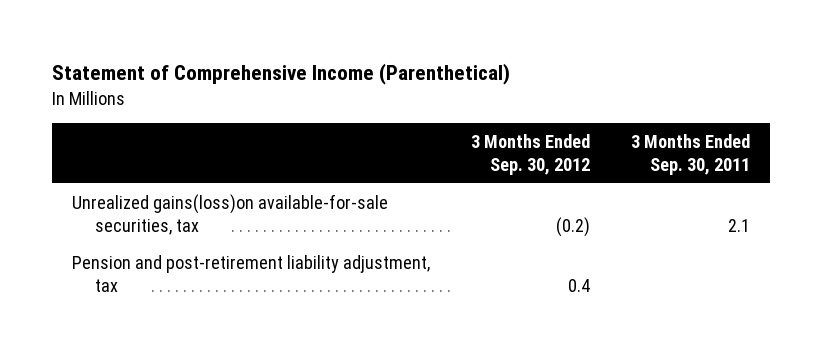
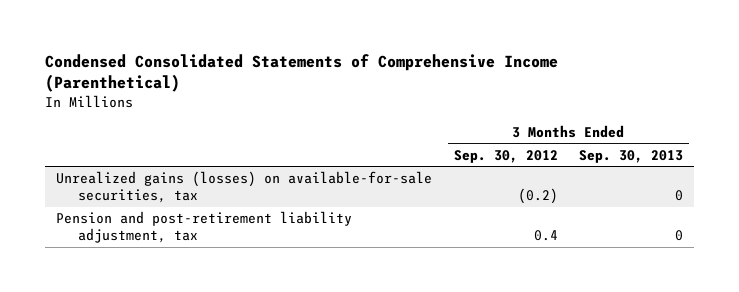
[52,63,511,86] Statement of Comprehensive Income (Parenthetical) -> [44,53,558,93] Condensed Consolidated Statements of Comprehensive Income (Parenthetical)
[630,133,750,176] 3 Months Ended Sep. 30, 2011 -> none
none -> [579,149,684,163] Sep. 30, 2013
[72,193,389,235] Unrealized gains(loss)on available-for-sale securities, tax -> [55,171,432,204] Unrealized gains (losses) on available-for-sale securities, tax

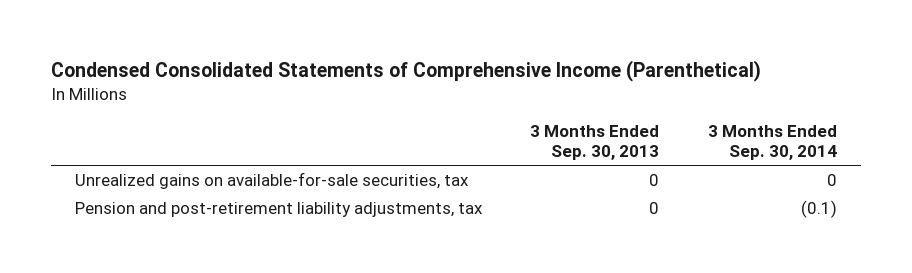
[453,149,558,163] Sep. 30, 2012 -> none
none -> [707,124,837,161] 3 Months Ended Sep. 30, 2014
[55,171,432,204] Unrealized gains (losses) on available-for-sale securities, tax -> [74,171,469,189] Unrealized gains on available-for-sale securities, tax
[55,211,352,244] Pension and post-retirement liability adjustment, tax -> [74,201,483,217] Pension and post-retirement liability adjustments, tax

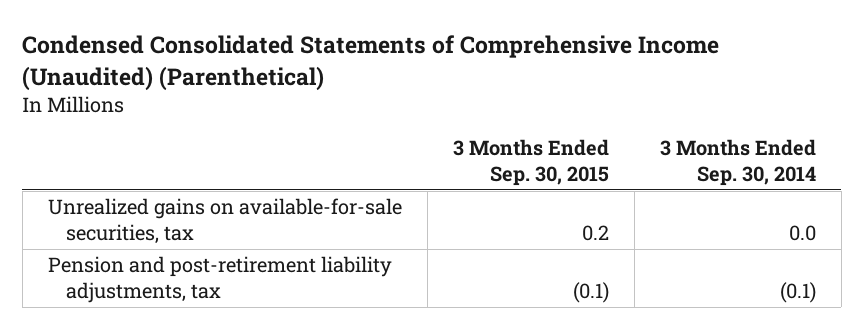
[50,60,761,83] Condensed Consolidated Statements of Comprehensive Income (Parenthetical) -> [22,35,720,91] Condensed Consolidated Statements of Comprehensive Income (Unaudited) (Parenthetical)
[530,124,660,161] 3 Months Ended Sep. 30, 2013 -> none
none -> [452,139,609,186] 3 Months Ended Sep. 30, 2015
[826,173,837,186] 0 -> [788,225,816,242] 0.0

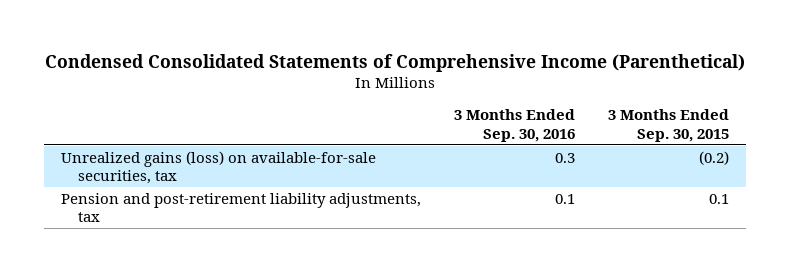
[22,35,720,91] Condensed Consolidated Statements of Comprehensive Income (Unaudited) (Parenthetical) -> [44,53,745,72] Condensed Consolidated Statements of Comprehensive Income (Parenthetical)
[659,139,816,186] 3 Months Ended Sep. 30, 2014 -> none
none -> [453,109,575,142] 3 Months Ended Sep. 30, 2016
[47,198,402,245] Unrealized gains on available-for-sale securities, tax -> [60,150,376,185] Unrealized gains (loss) on available-for-sale securities, tax
[581,225,609,242] 0.2 -> [698,150,729,165] (0.2)
[572,282,609,304] (0.1) -> [708,193,729,204] 0.1

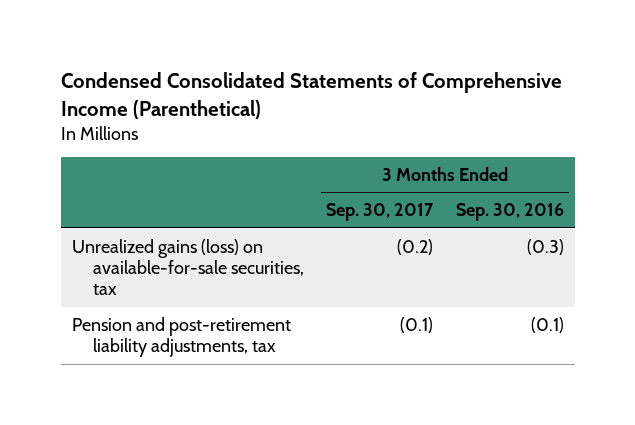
[607,109,729,142] 3 Months Ended Sep. 30, 2015 -> none
none -> [326,203,435,222] Sep. 30, 2017
[554,152,575,163] 0.3 -> [526,238,564,255] (0.3)
[554,193,575,204] 0.1 -> [530,316,564,333] (0.1)

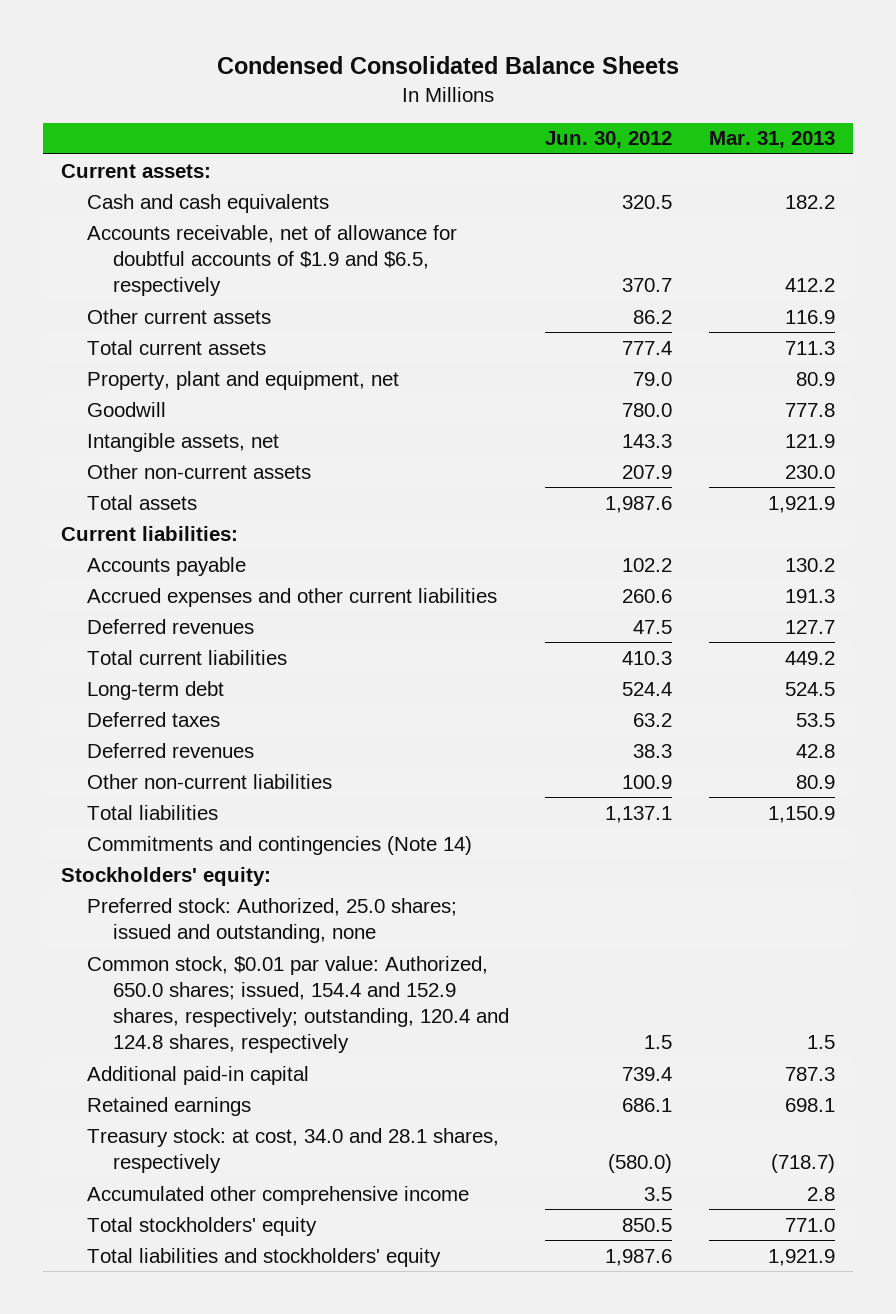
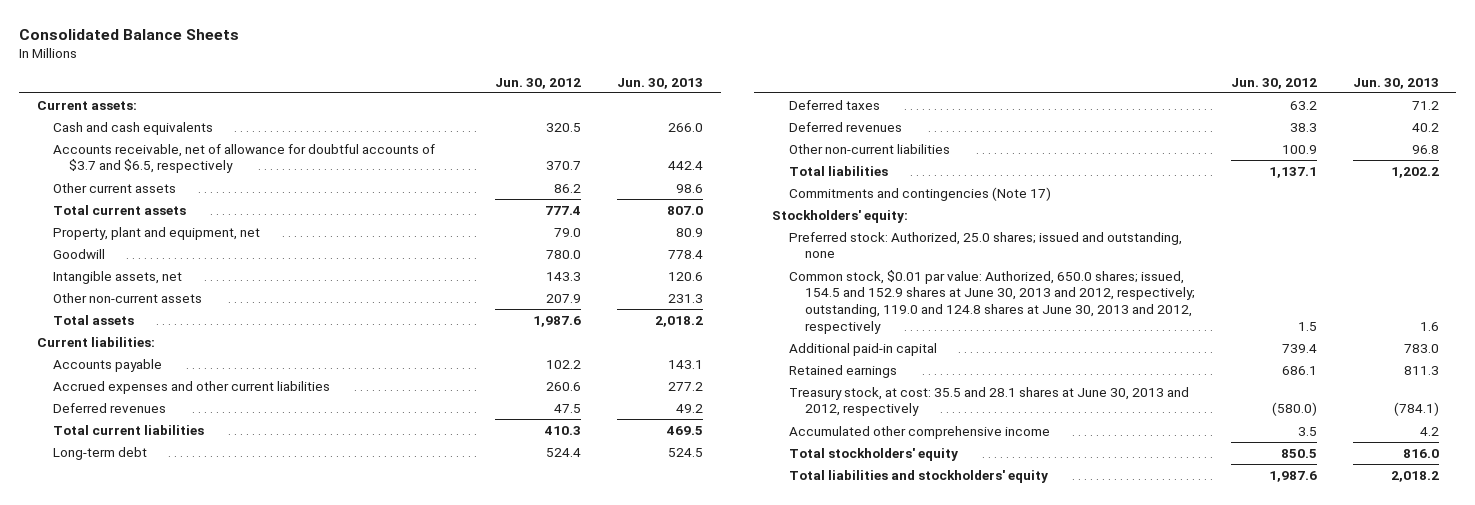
[216,56,679,75] Condensed Consolidated Balance Sheets -> [18,28,239,40] Consolidated Balance Sheets
[708,131,835,149] Mar. 31, 2013 -> none
none -> [617,77,704,89] Jun. 30, 2013
[86,224,457,297] Accounts receivable, net of allowance for doubtful accounts of $1.9 and $6.5, respectively -> [53,143,436,174] Accounts receivable, net of allowance for doubtful accounts of $3.7 and $6.5, respectively
[86,835,472,855] Commitments and contingencies (Note 14) -> [788,186,1051,201] Commitments and contingencies (Note 17)
[86,955,509,1054] Common stock, $0.01 par value: Authorized, 650.0 shares; issued, 154.4 and 152.9 shares, respectively; outstanding, 120.4 and 124.8 shares, respectively -> [788,269,1195,335] Common stock, $0.01 par value: Authorized, 650.0 shares; issued, 154.5 and 152.9 shares at June 30, 2013 and 2012, respectively; outstanding, 119.0 and 124.8 shares at June 30, 2013 and 2012, respectively
[86,1127,499,1174] Treasury stock: at cost, 34.0 and 28.1 shares, respectively -> [788,386,1189,417] Treasury stock, at cost: 35.5 and 28.1 shares at June 30, 2013 and 2012, respectively

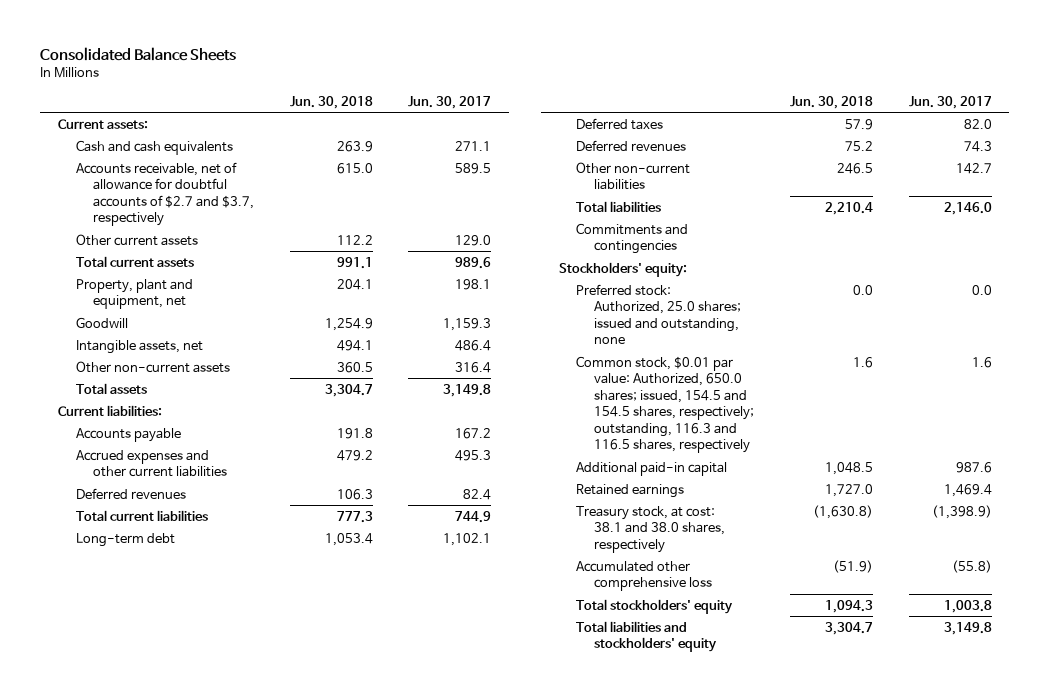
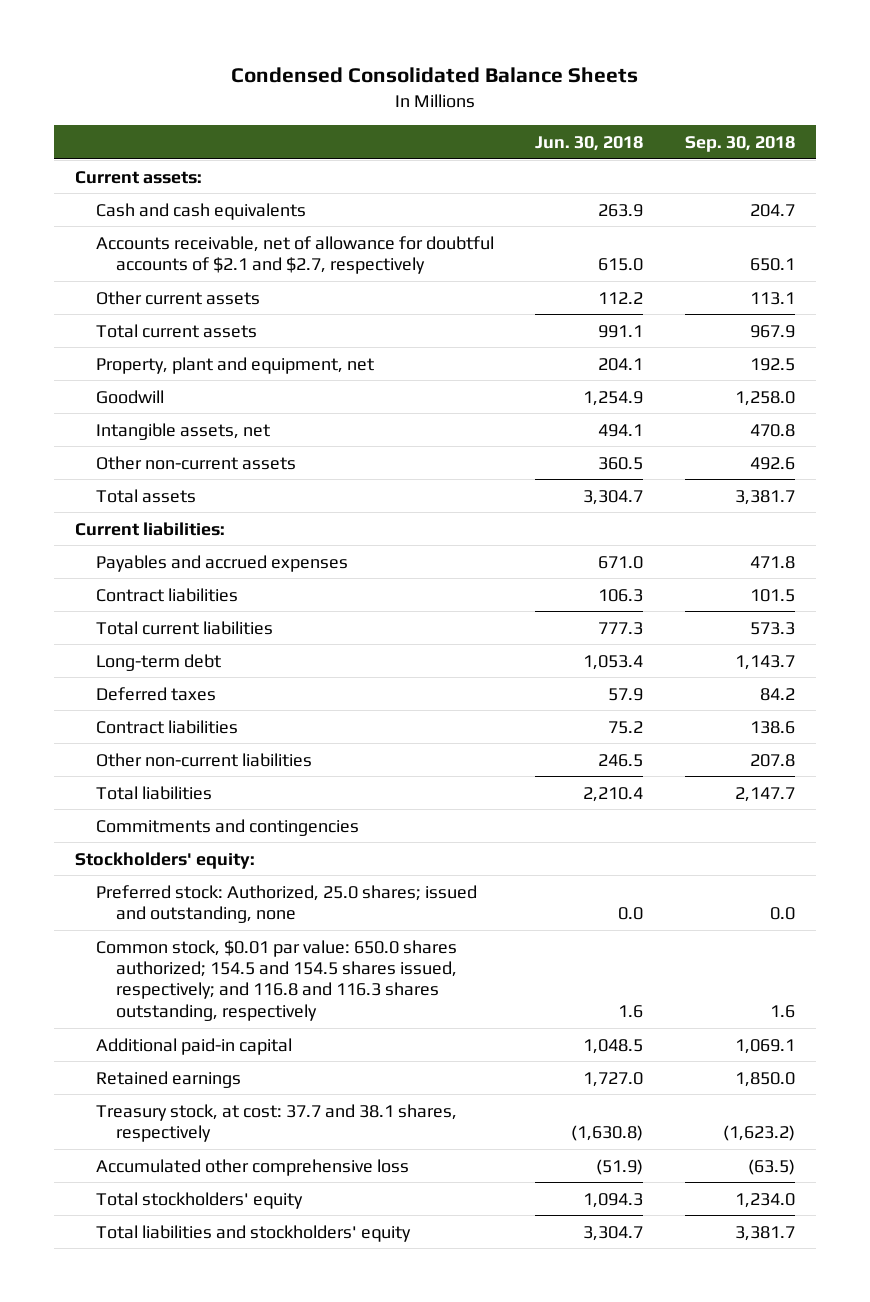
[40,47,237,62] Consolidated Balance Sheets -> [231,67,639,84] Condensed Consolidated Balance Sheets
[408,95,492,109] Jun. 30, 2017 -> none
none -> [685,135,796,152] Sep. 30, 2018
[75,161,255,227] Accounts receivable, net of allowance for doubtful accounts of $2.7 and $3.7, respectively -> [95,235,494,275] Accounts receivable, net of allowance for doubtful accounts of $2.1 and $2.7, respectively
[75,427,181,442] Accounts payable -> none
[75,449,228,478] Accrued expenses and other current liabilities -> none
none -> [95,554,348,572] Payables and accrued expenses
[75,487,186,499] Deferred revenues -> [95,587,238,602] Contract liabilities
[576,139,687,151] Deferred revenues -> [95,719,238,734] Contract liabilities
[576,355,754,454] Common stock, $0.01 par value: Authorized, 650.0 shares; issued, 154.5 and 154.5 shares, respectively; outstanding, 116.3 and 116.5 shares, respectively -> [95,939,458,1021] Common stock, $0.01 par value: 650.0 shares authorized; 154.5 and 154.5 shares issued, respectively; and 116.8 and 116.3 shares outstanding, respectively
[576,505,725,553] Treasury stock, at cost: 38.1 and 38.0 shares, respectively -> [95,1103,457,1143] Treasury stock, at cost: 37.7 and 38.1 shares, respectively

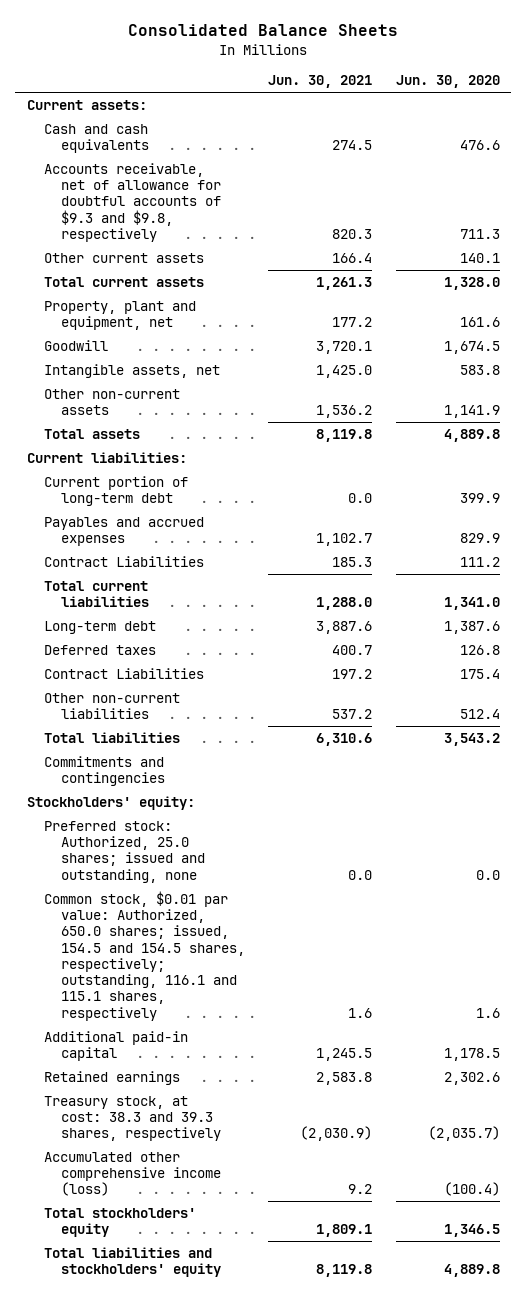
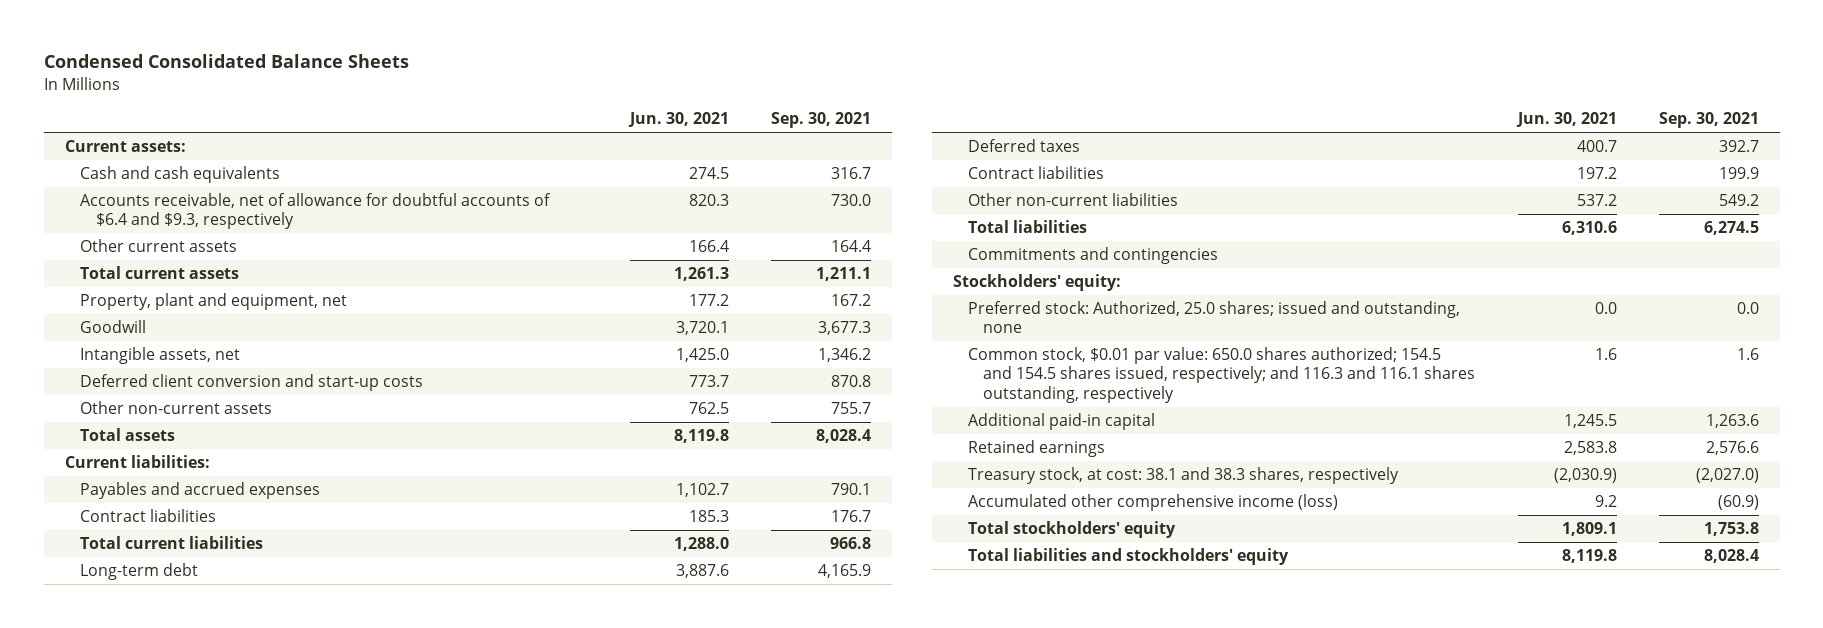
[128,24,399,37] Consolidated Balance Sheets -> [43,54,409,69] Condensed Consolidated Balance Sheets
[395,75,500,89] Jun. 30, 2020 -> none
none -> [770,112,871,129] Sep. 30, 2021
[43,162,221,242] Accounts receivable, net of allowance for doubtful accounts of $9.3 and $9.8, respectively -> [80,192,552,230] Accounts receivable, net of allowance for doubtful accounts of $6.4 and $9.3, respectively
none -> [80,373,424,391] Deferred client conversion and start-up costs
[316,405,373,419] 1,536.2 -> [688,401,729,414] 762.5
[43,475,188,507] Current portion of long-term debt -> none
[43,555,204,567] Contract Liabilities -> [80,508,217,522] Contract liabilities
[43,667,204,679] Contract Liabilities -> [968,165,1105,179] Contract liabilities
[43,890,245,1021] Common stock, $0.01 par value: Authorized, 650.0 shares; issued, 154.5 and 154.5 shares, respectively; outstanding, 116.1 and 115.1 shares, respectively -> [968,346,1476,403] Common stock, $0.01 par value: 650.0 shares authorized; 154.5 and 154.5 shares issued, respectively; and 116.3 and 116.1 shares outstanding, respectively
[43,1095,221,1142] Treasury stock, at cost: 38.3 and 39.3 shares, respectively -> [968,466,1400,484] Treasury stock, at cost: 38.1 and 38.3 shares, respectively

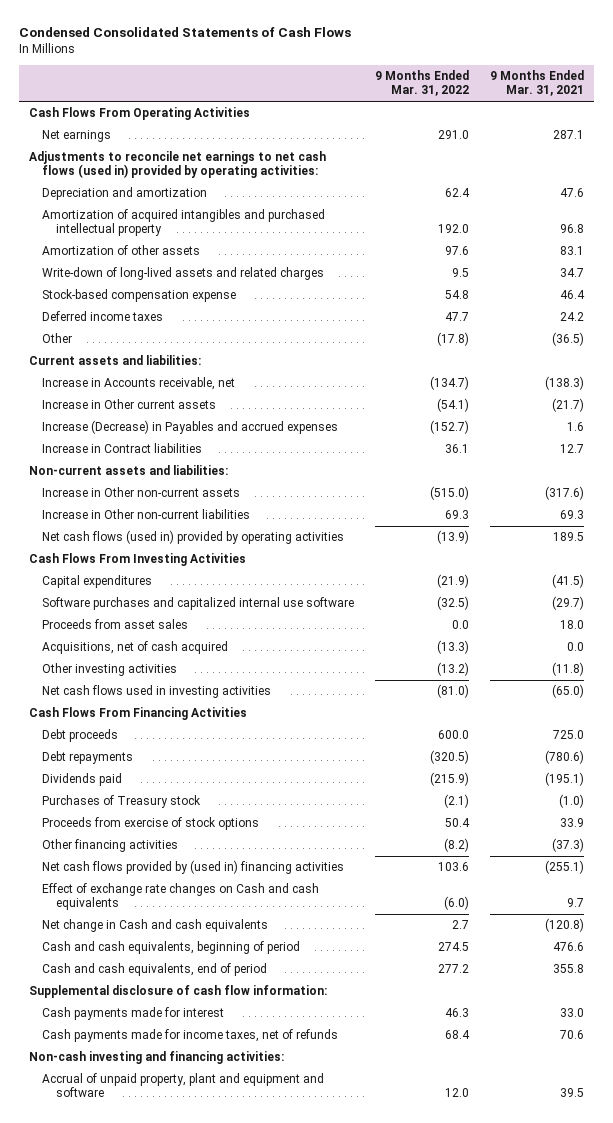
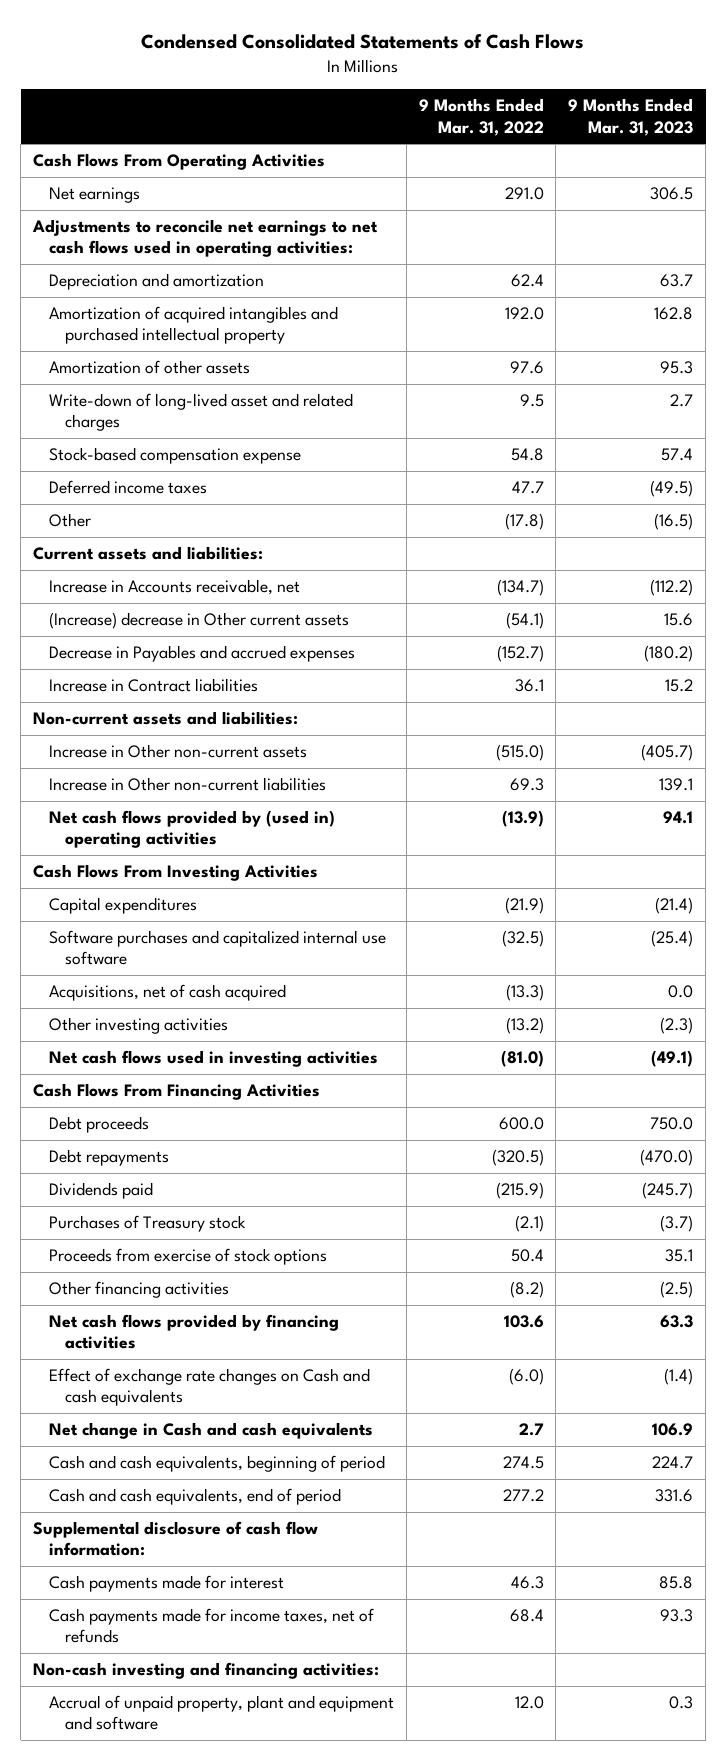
[489,70,584,97] 9 Months Ended Mar. 31, 2021 -> none
none -> [568,98,694,136] 9 Months Ended Mar. 31, 2023
[29,151,327,179] Adjustments to reconcile net earnings to net cash flows (used in) provided by operating activities: -> [31,219,378,258] Adjustments to reconcile net earnings to net cash flows used in operating activities:
[42,267,325,281] Write-down of long-lived assets and related charges -> [48,393,353,432] Write-down of long-lived asset and related charges
[42,399,217,410] Increase in Other current assets -> [48,612,349,630] (Increase) decrease in Other current assets
[42,420,339,435] Increase (Decrease) in Payables and accrued expenses -> [48,645,355,663] Decrease in Payables and accrued expenses
[42,530,345,545] Net cash flows (used in) provided by operating activities -> [48,810,335,849] Net cash flows provided by (used in) operating activities
[42,619,189,630] Proceeds from asset sales -> none
[42,860,345,875] Net cash flows provided by (used in) financing activities -> [48,1314,339,1350] Net cash flows provided by financing activities

